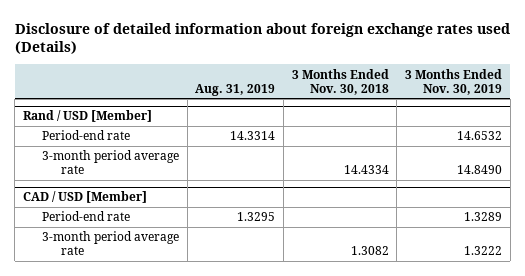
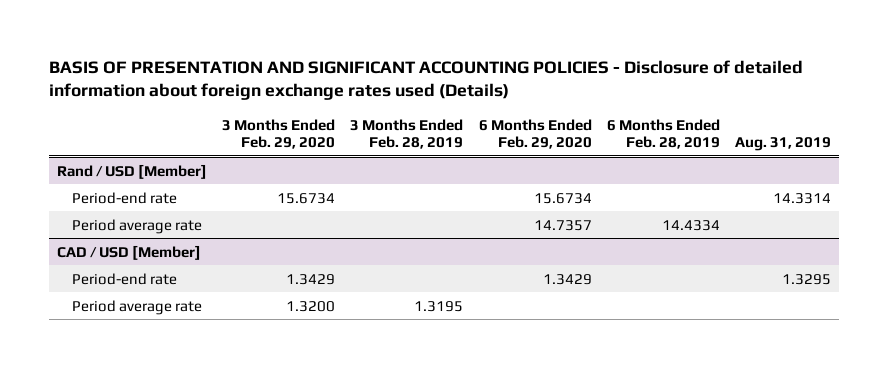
[14,22,510,55] Disclosure of detailed information about foreign exchange rates used (Details) -> [49,59,804,101] BASIS OF PRESENTATION AND SIGNIFICANT ACCOUNTING POLICIES - Disclosure of detailed information about foreign exchange rates used (Details)
[291,68,389,95] 3 Months Ended Nov. 30, 2018 -> none
[405,68,503,95] 3 Months Ended Nov. 30, 2019 -> none
none -> [222,118,336,150] 3 Months Ended Feb. 29, 2020
none -> [350,118,464,150] 3 Months Ended Feb. 28, 2019
none -> [478,118,592,150] 6 Months Ended Feb. 29, 2020
none -> [607,118,721,150] 6 Months Ended Feb. 28, 2019
[42,150,180,175] 3-month period average rate -> [71,218,202,234] Period average rate
[42,231,180,256] 3-month period average rate -> [71,299,202,315] Period average rate

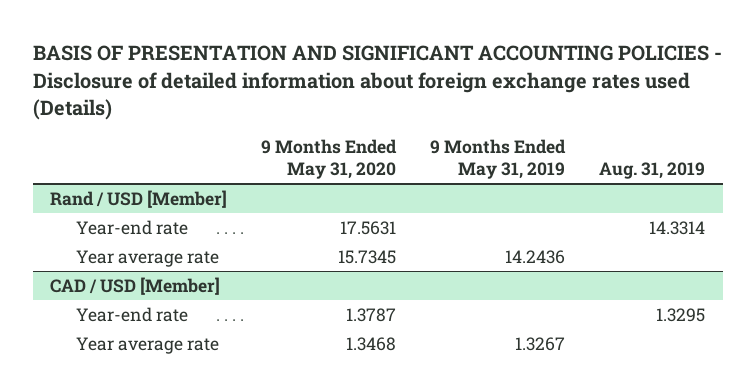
[222,118,336,150] 3 Months Ended Feb. 29, 2020 -> none
[350,118,464,150] 3 Months Ended Feb. 28, 2019 -> none
[478,118,592,150] 6 Months Ended Feb. 29, 2020 -> none
[607,118,721,150] 6 Months Ended Feb. 28, 2019 -> none
none -> [261,139,398,179] 9 Months Ended May 31, 2020
none -> [430,139,567,179] 9 Months Ended May 31, 2019
[71,191,177,204] Period-end rate -> [75,219,188,235] Year-end rate
[71,218,202,234] Period average rate -> [75,249,219,267] Year average rate
[71,272,177,285] Period-end rate -> [75,306,188,322] Year-end rate
[71,299,202,315] Period average rate -> [75,336,219,354] Year average rate

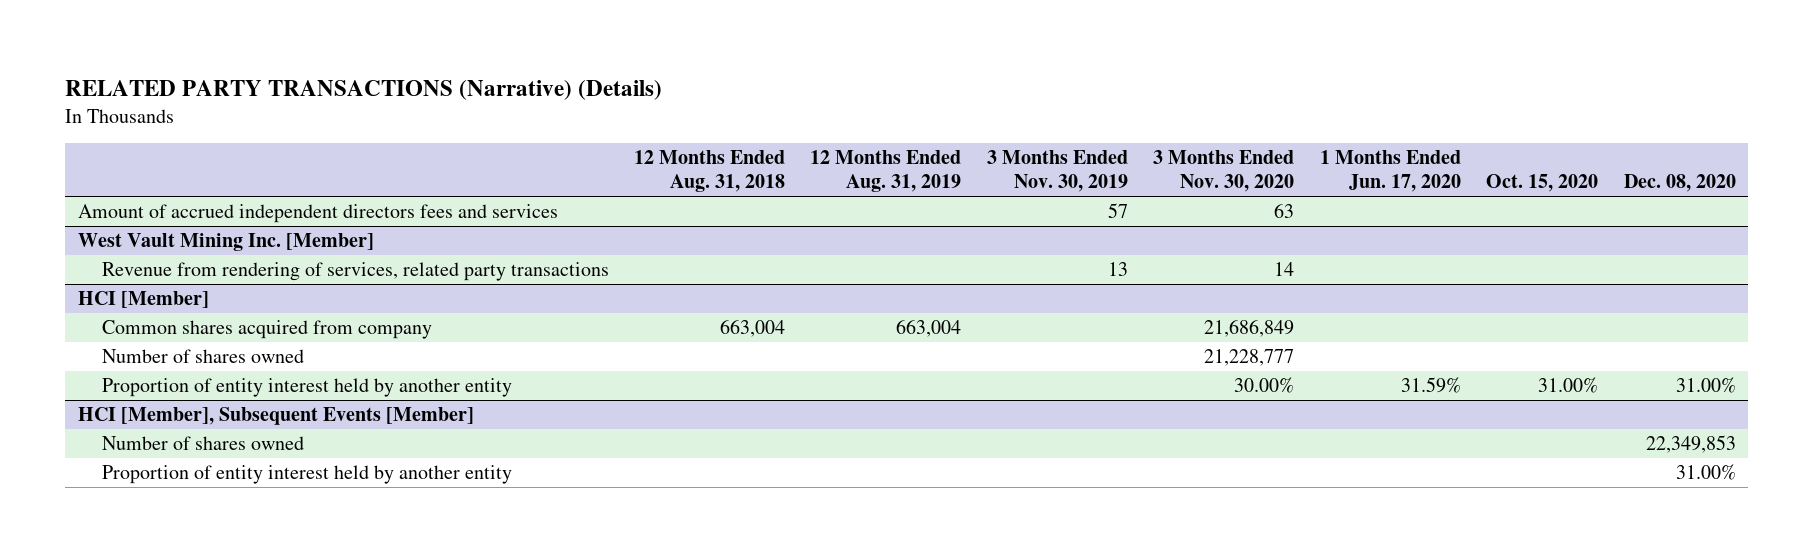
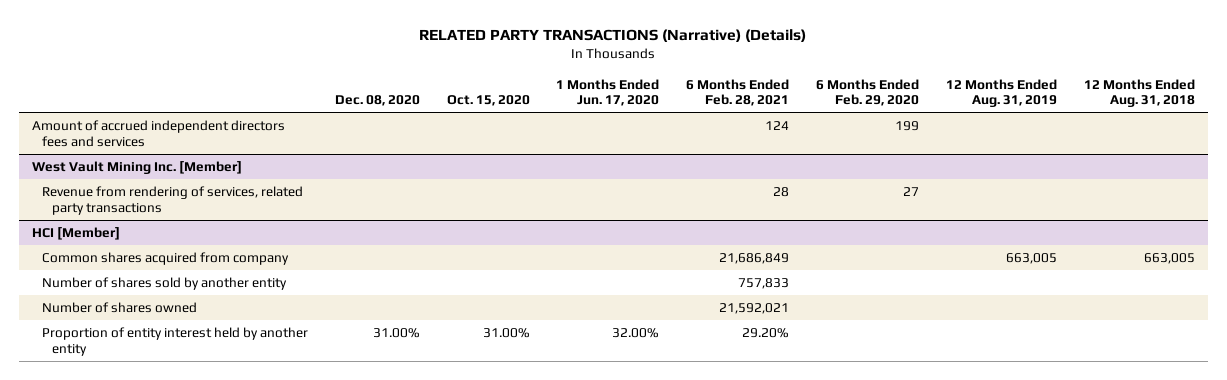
[986,150,1128,193] 3 Months Ended Nov. 30, 2019 -> none
[1153,150,1295,193] 3 Months Ended Nov. 30, 2020 -> none
none -> [686,78,790,107] 6 Months Ended Feb. 28, 2021
none -> [816,78,920,107] 6 Months Ended Feb. 29, 2020
[720,319,786,338] 663,004 -> [1143,252,1195,264] 663,005
[896,319,962,338] 663,004 -> [1005,252,1057,264] 663,005
none -> [41,276,287,290] Number of shares sold by another entity
[78,407,475,426] HCI [Member], Subsequent Events [Member] -> none
[101,436,304,451] Number of shares owned -> none
[101,465,512,485] Proportion of entity interest held by another entity -> none
[1400,377,1461,394] 31.59% -> [612,327,660,338] 32.00%

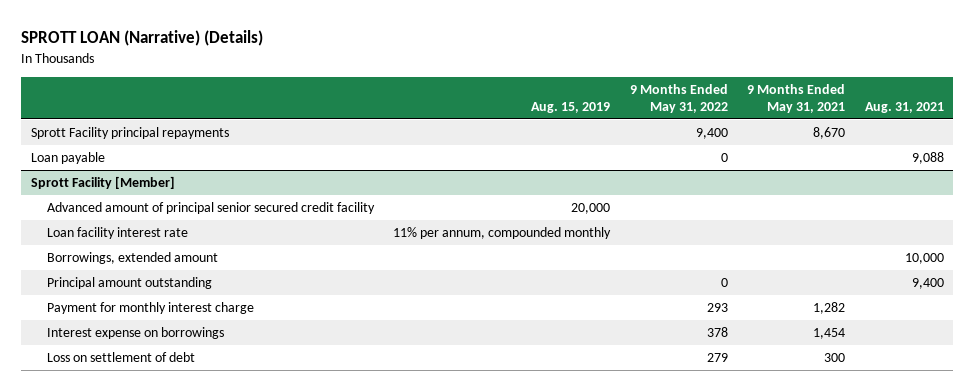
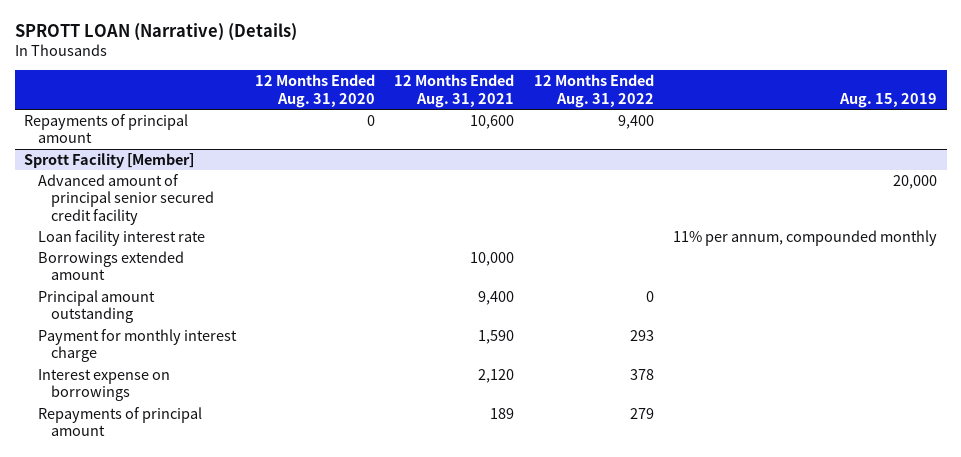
[629,83,728,113] 9 Months Ended May 31, 2022 -> none
[747,83,846,113] 9 Months Ended May 31, 2021 -> none
[864,101,944,113] Aug. 31, 2021 -> none
none -> [255,74,376,108] 12 Months Ended Aug. 31, 2020
none -> [394,74,515,108] 12 Months Ended Aug. 31, 2021
none -> [533,74,654,108] 12 Months Ended Aug. 31, 2022
[31,151,106,164] Loan payable -> none
[31,126,230,139] Sprott Facility principal repayments -> [24,113,189,144] Repayments of principal amount
[46,251,218,264] Borrowings, extended amount -> [37,250,184,281] Borrowings extended amount
[46,351,195,362] Loss on settlement of debt -> none
none -> [37,406,202,437] Repayments of principal amount

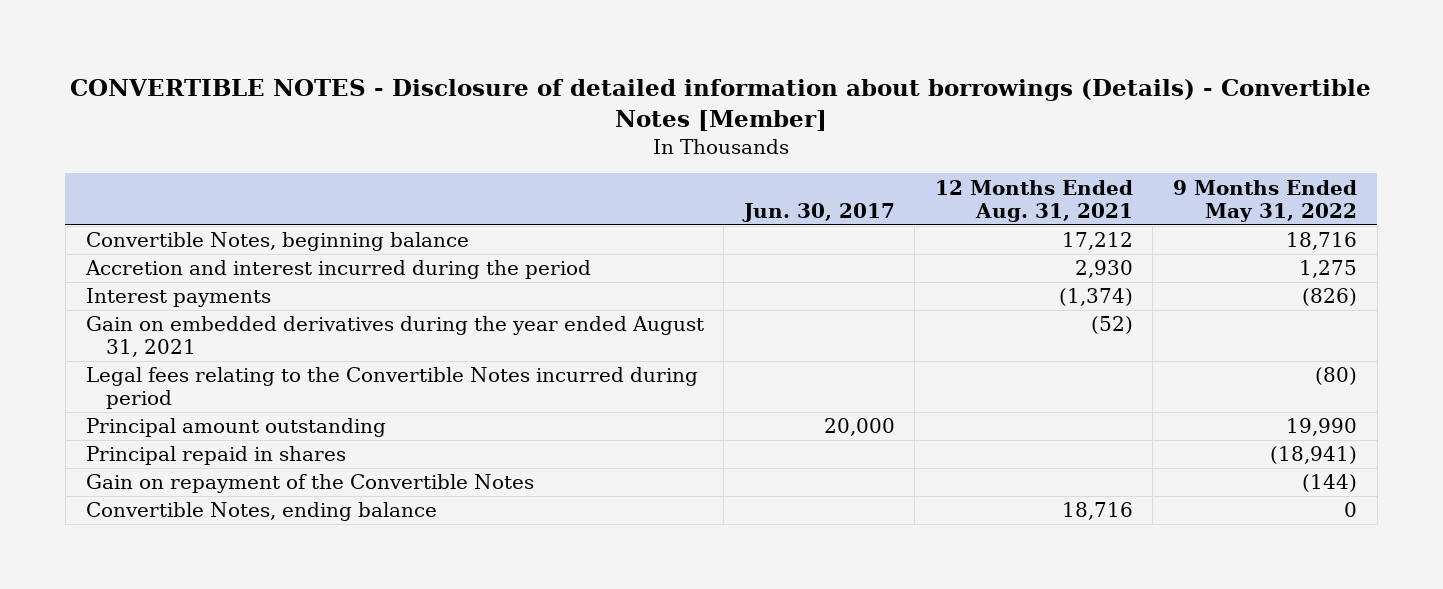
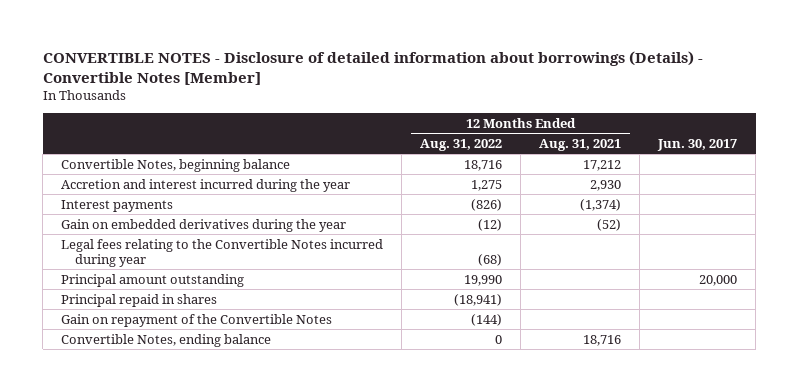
[1173,179,1358,222] 9 Months Ended May 31, 2022 -> none
none -> [420,138,503,151] Aug. 31, 2022
[84,260,591,280] Accretion and interest incurred during the period -> [61,178,351,192] Accretion and interest incurred during the year
[85,316,704,358] Gain on embedded derivatives during the year ended August 31, 2021 -> [61,218,347,232] Gain on embedded derivatives during the year
[85,367,698,410] Legal fees relating to the Convertible Notes incurred during period -> [61,238,384,267] Legal fees relating to the Convertible Notes incurred during year

